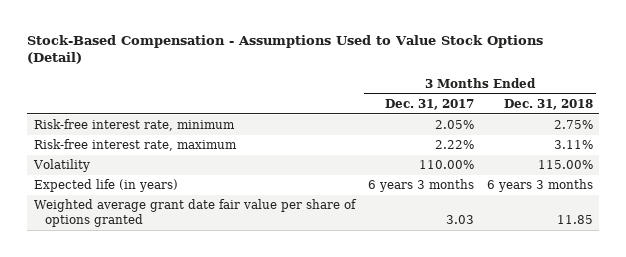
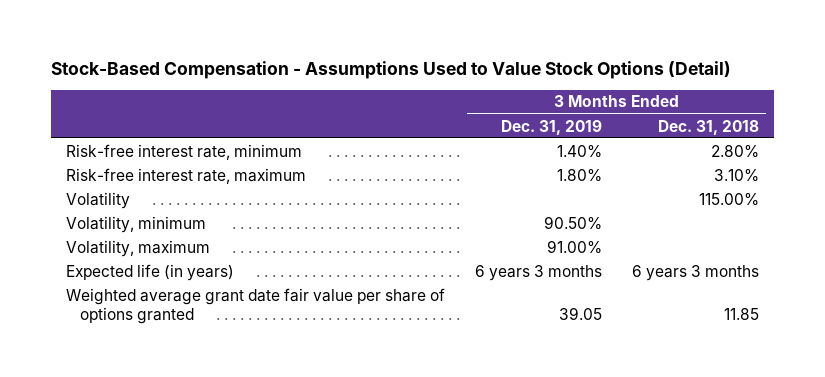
[384,98,474,110] Dec. 31, 2017 -> none
none -> [500,119,602,135] Dec. 31, 2019
[553,120,593,130] 2.75% -> [710,144,759,157] 2.80%
[553,140,593,150] 3.11% -> [713,168,759,181] 3.10%
none -> [65,215,206,233] Volatility, minimum
none -> [65,239,210,257] Volatility, maximum

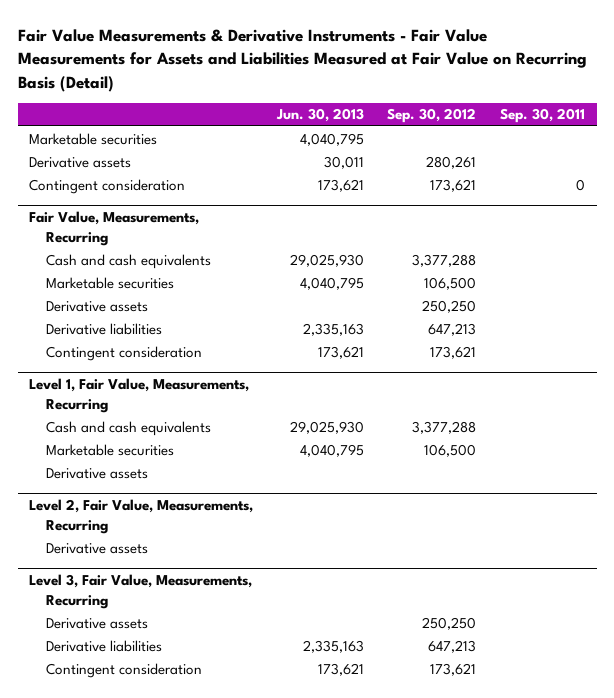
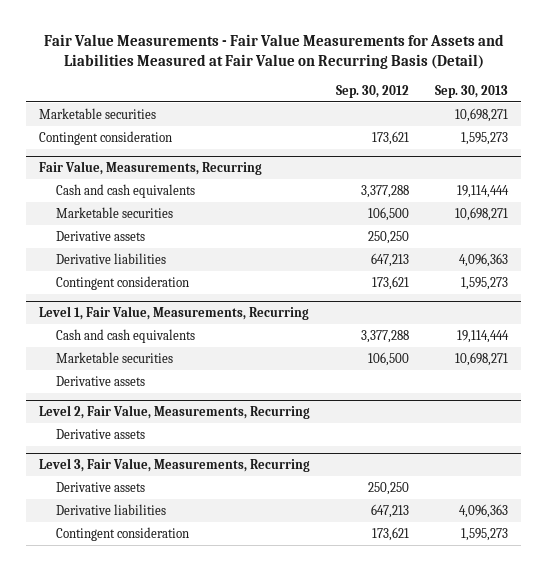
[17,29,587,92] Fair Value Measurements & Derivative Instruments - Fair Value Measurements for Assets and Liabilities Measured at Fair Value on Recurring Basis (Detail) -> [43,34,504,70] Fair Value Measurements - Fair Value Measurements for Assets and Liabilities Measured at Fair Value on Recurring Basis (Detail)
[275,108,364,123] Jun. 30, 2013 -> none
[499,108,585,124] Sep. 30, 2011 -> none
none -> [435,84,509,98] Sep. 30, 2013
[29,156,132,168] Derivative assets -> none

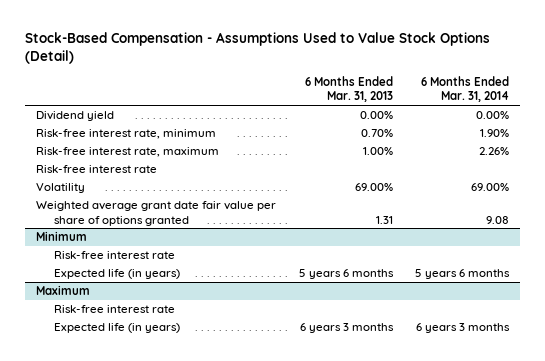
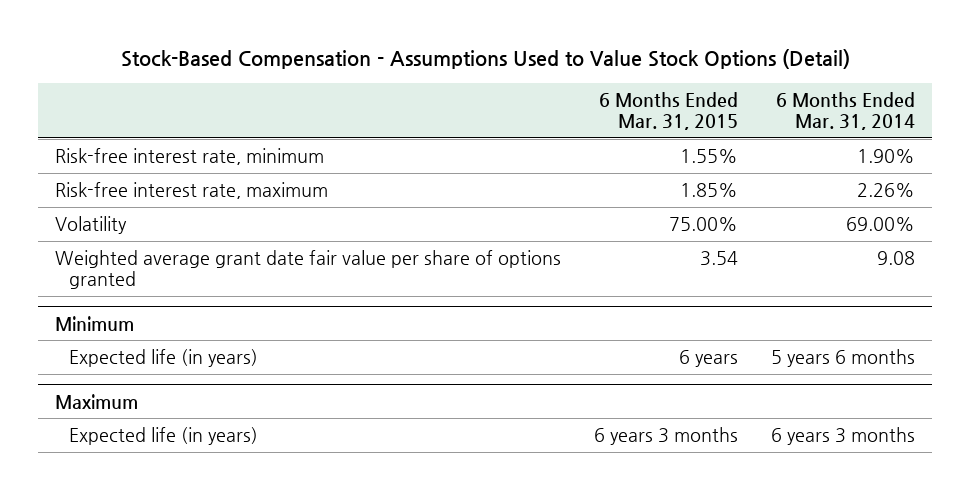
[304,75,393,103] 6 Months Ended Mar. 31, 2013 -> none
none -> [598,91,738,130] 6 Months Ended Mar. 31, 2015
[36,110,115,121] Dividend yield -> none
[36,164,158,173] Risk-free interest rate -> none
[53,250,175,259] Risk-free interest rate -> none
[53,304,175,313] Risk-free interest rate -> none

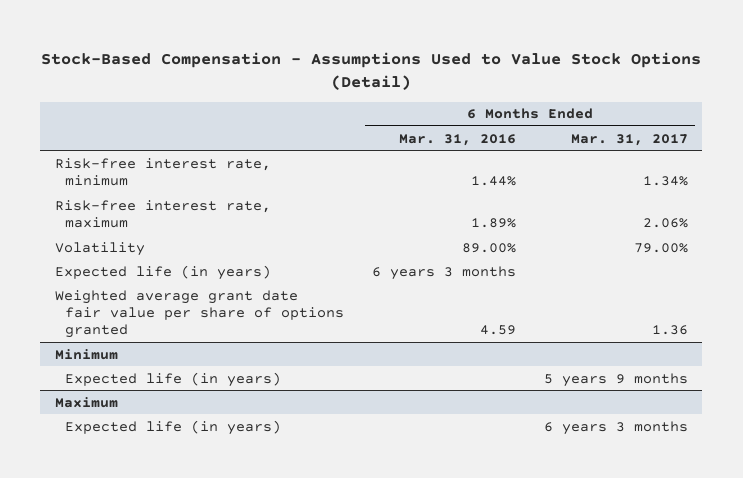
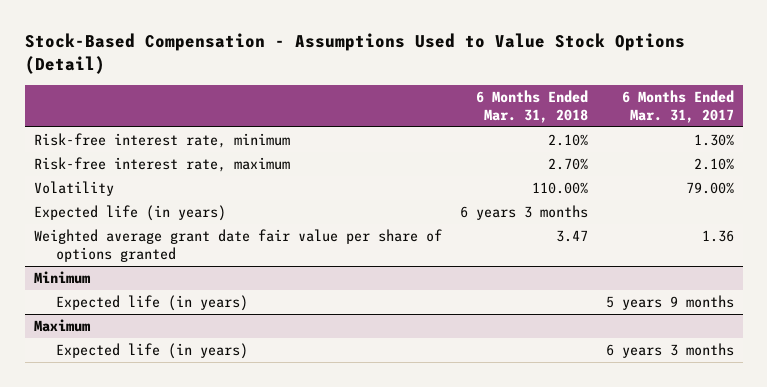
[399,133,517,146] Mar. 31, 2016 -> none
none -> [475,89,588,124] 6 Months Ended Mar. 31, 2018
[643,175,689,186] 1.34% -> [693,133,734,146] 1.30%
[643,217,689,228] 2.06% -> [693,157,734,170] 2.10%

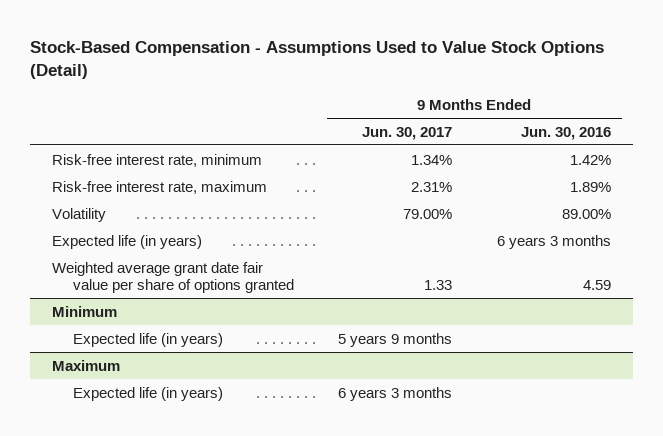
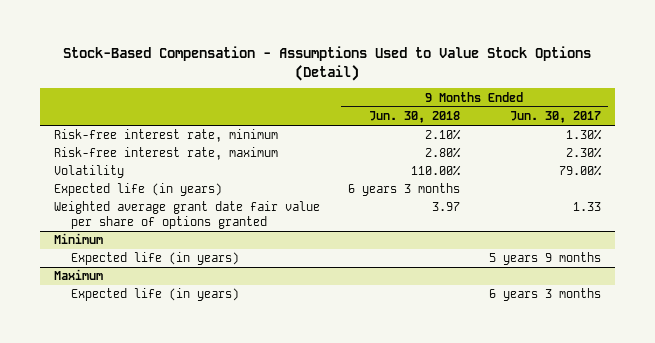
[520,126,611,140] Jun. 30, 2016 -> none
none -> [369,111,461,124] Jun. 30, 2018
[411,154,453,165] 1.34% -> [565,129,602,141] 1.30%
[411,181,453,192] 2.31% -> [565,147,602,159] 2.30%

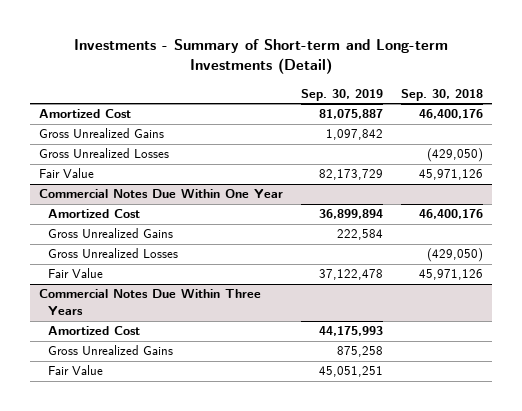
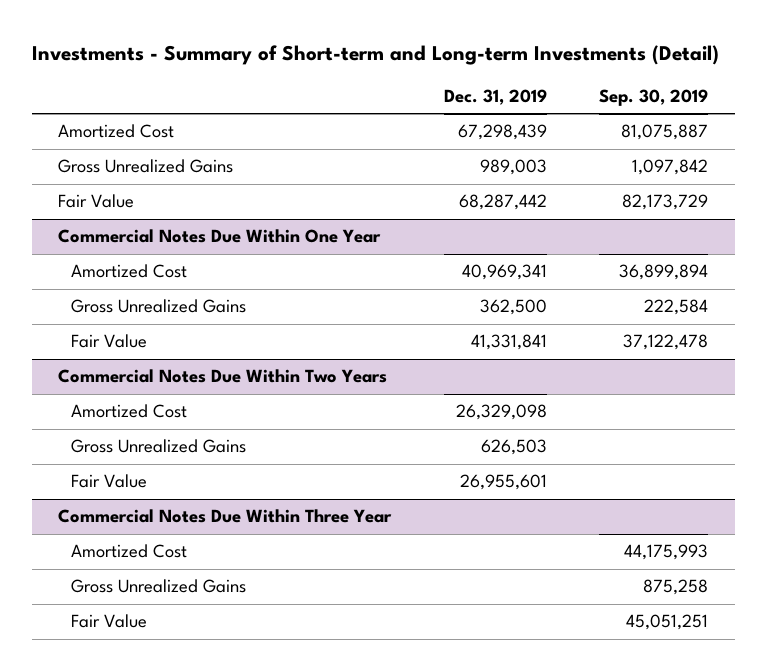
[400,88,483,101] Sep. 30, 2018 -> none
none -> [443,88,547,105] Dec. 31, 2019
[39,148,170,159] Gross Unrealized Losses -> none
[48,248,179,259] Gross Unrealized Losses -> none
none -> [58,369,388,384] Commercial Notes Due Within Two Years
none -> [70,404,187,419] Amortized Cost
none -> [70,439,246,454] Gross Unrealized Gains
none -> [70,474,147,489] Fair Value
[39,289,262,316] Commercial Notes Due Within Three Years -> [58,509,393,524] Commercial Notes Due Within Three Year

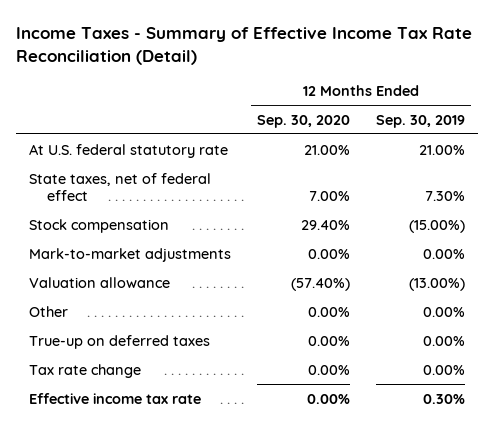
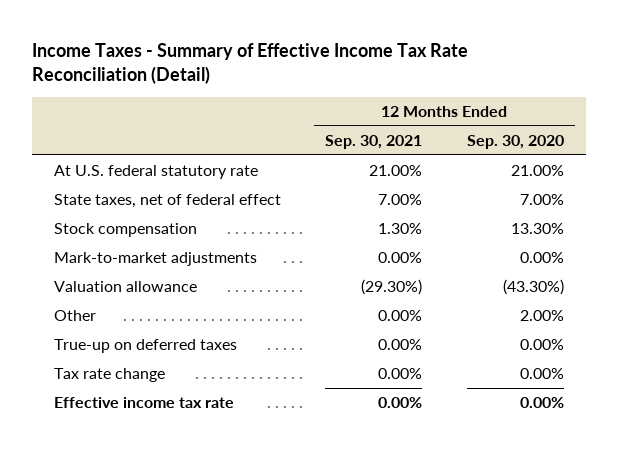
[375,114,465,128] Sep. 30, 2019 -> none
none -> [325,134,423,149] Sep. 30, 2021
[301,219,351,230] 29.40% -> [510,223,564,235] 13.30%
[291,277,351,291] (57.40%) -> [502,279,564,296] (43.30%)
[308,306,351,317] 0.00% -> [519,310,564,322] 2.00%

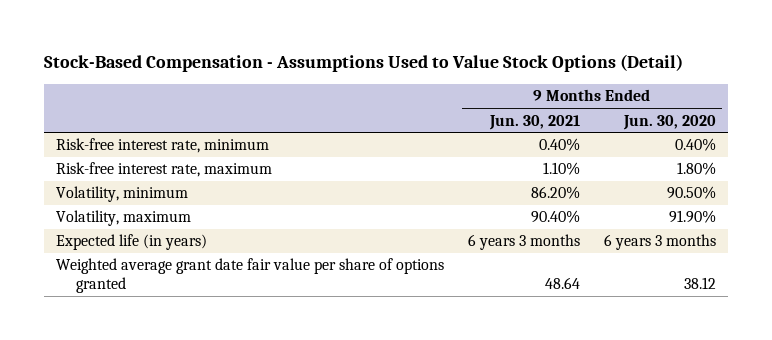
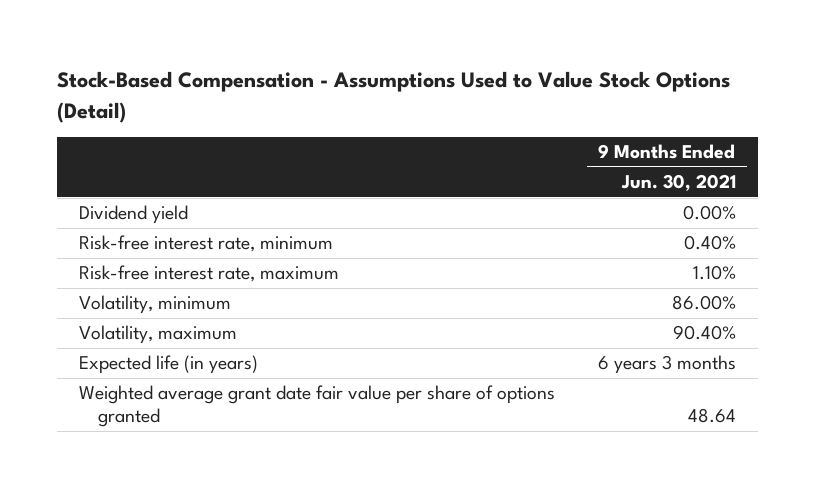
[622,114,716,130] Jun. 30, 2020 -> none
none -> [79,205,189,225] Dividend yield
[530,186,580,200] 86.20% -> [672,295,737,311] 86.00%

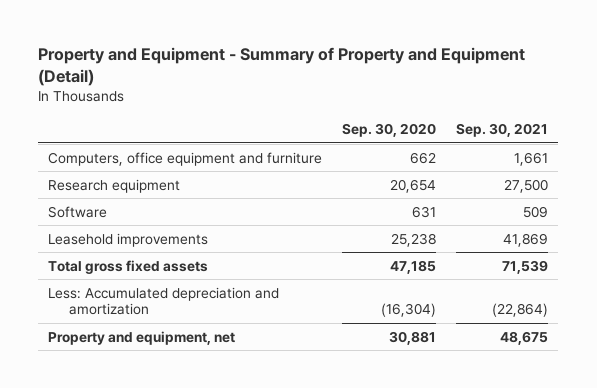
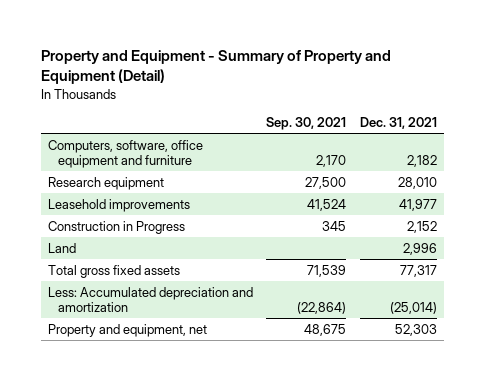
[342,123,437,138] Sep. 30, 2020 -> none
none -> [359,117,437,130] Dec. 31, 2021
[48,151,323,166] Computers, office equipment and furniture -> [47,139,203,168] Computers, software, office equipment and furniture
[514,151,549,166] 1,661 -> [316,154,347,167] 2,170
[48,205,108,218] Software -> none
[503,232,549,247] 41,869 -> [307,198,347,211] 41,524
none -> [47,220,185,234] Construction in Progress
none -> [47,242,76,253] Land

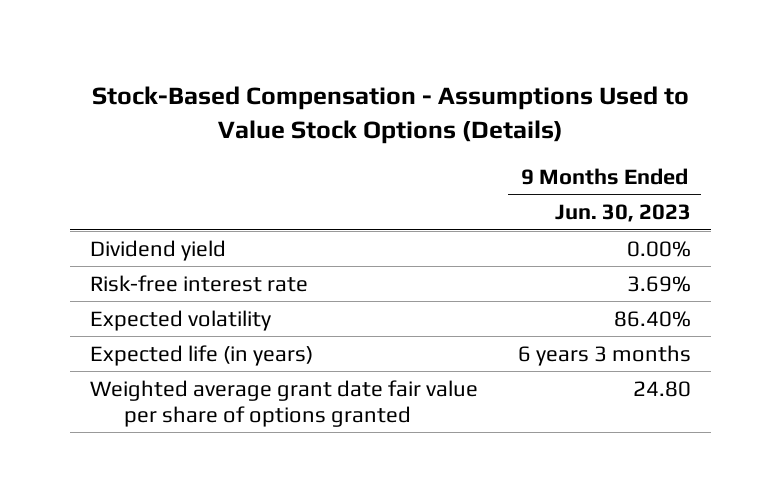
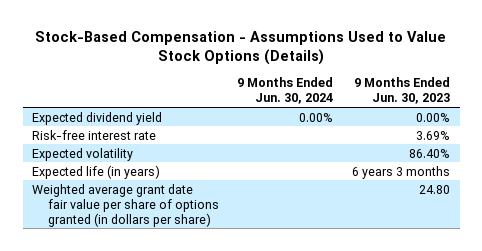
none -> [237,77,334,105] 9 Months Ended Jun. 30, 2024
[89,239,226,261] Dividend yield -> [31,111,162,125] Expected dividend yield
[89,379,478,428] Weighted average grant date fair value per share of options granted -> [31,183,219,227] Weighted average grant date fair value per share of options granted (in dollars per share)

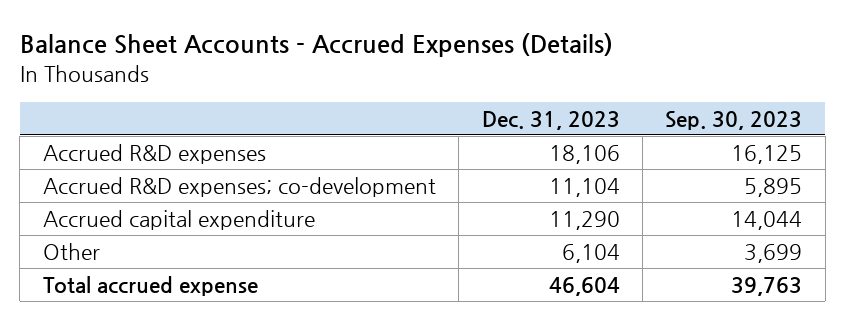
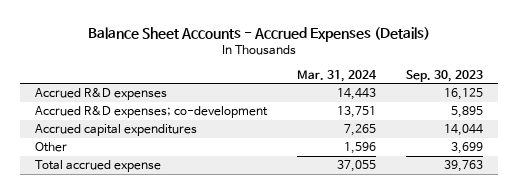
[481,110,620,130] Dec. 31, 2023 -> none
none -> [296,69,377,82] Mar. 31, 2024
[42,209,315,230] Accrued capital expenditure -> [34,124,197,137] Accrued capital expenditures

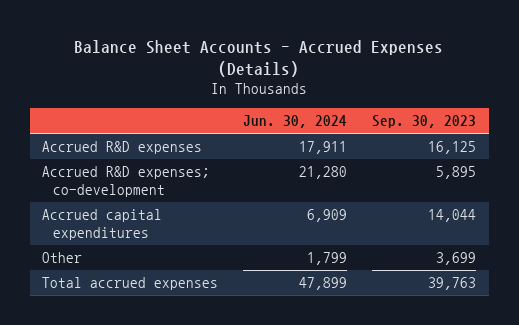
[296,69,377,82] Mar. 31, 2024 -> none
none -> [243,115,348,129] Jun. 30, 2024
[34,160,161,173] Total accrued expense -> [42,277,219,291] Total accrued expenses

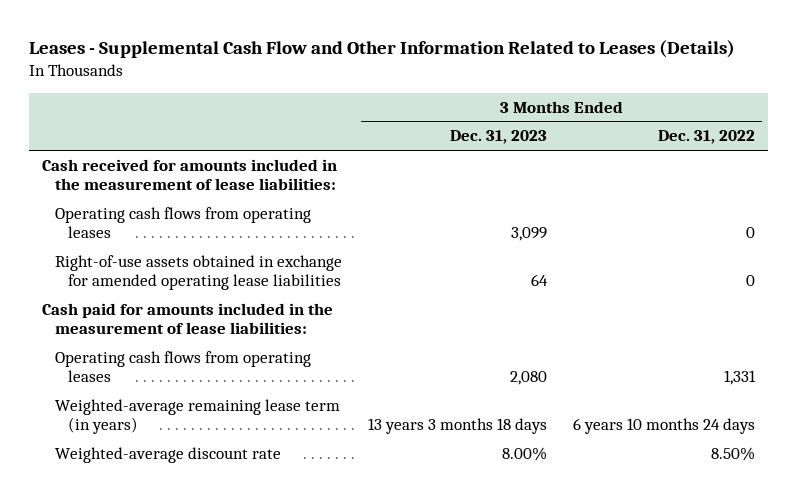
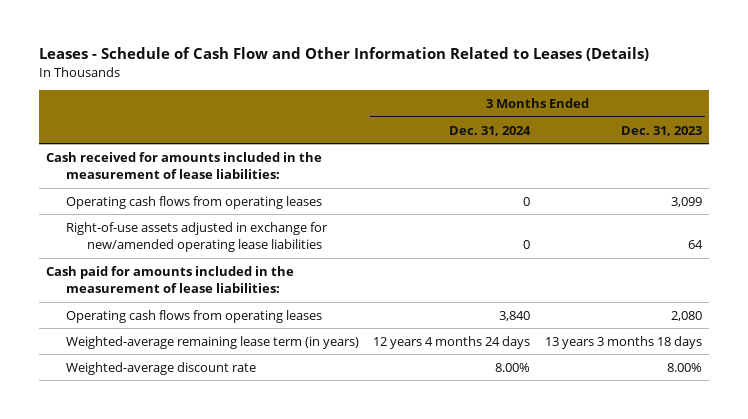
[28,40,735,59] Leases - Supplemental Cash Flow and Other Information Related to Leases (Details) -> [38,47,649,62] Leases - Schedule of Cash Flow and Other Information Related to Leases (Details)
[658,130,756,145] Dec. 31, 2022 -> none
none -> [449,125,532,136] Dec. 31, 2024
[54,254,342,291] Right-of-use assets obtained in exchange for amended operating lease liabilities -> [66,221,329,253] Right-of-use assets adjusted in exchange for new/amended operating lease liabilities

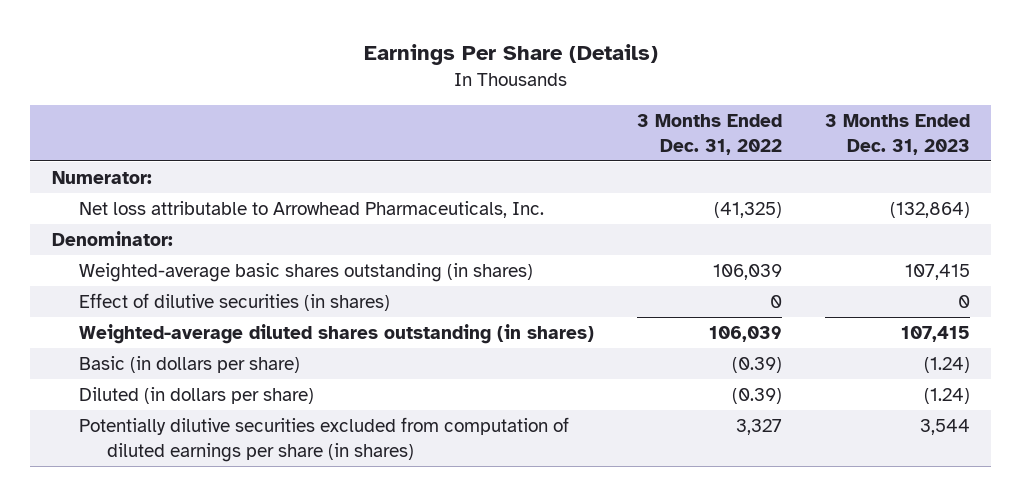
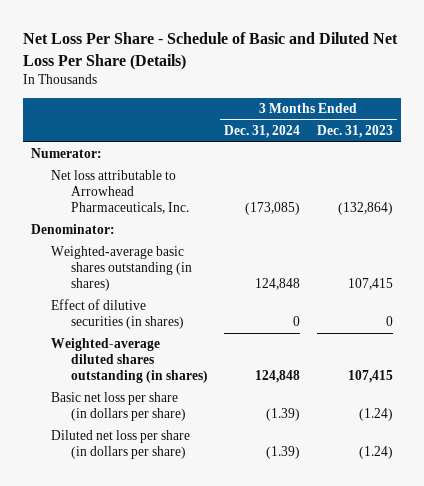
[363,44,658,66] Earnings Per Share (Details) -> [22,32,398,70] Net Loss Per Share - Schedule of Basic and Diluted Net Loss Per Share (Details)
[637,114,783,155] 3 Months Ended Dec. 31, 2022 -> none
none -> [224,125,301,139] Dec. 31, 2024
[79,416,570,462] Potentially dilutive securities excluded from computation of diluted earnings per share (in shares) -> none
[79,355,301,373] Basic (in dollars per share) -> [50,392,186,422] Basic net loss per share (in dollars per share)
[79,386,315,404] Diluted (in dollars per share) -> [50,430,190,460] Diluted net loss per share (in dollars per share)

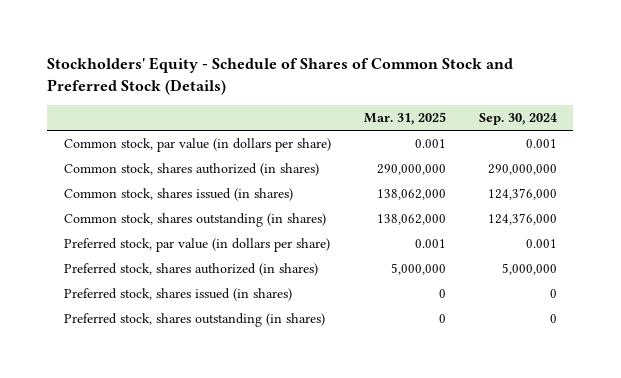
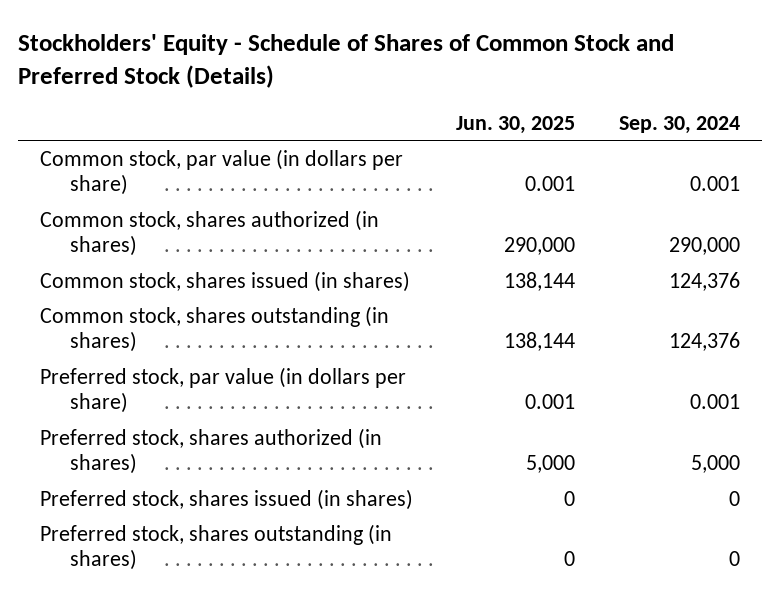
[363,112,446,126] Mar. 31, 2025 -> none
none -> [456,115,576,134] Jun. 30, 2025
[487,164,557,176] 290,000,000 -> [668,236,740,255] 290,000
[487,188,557,201] 124,376,000 -> [668,271,740,291] 124,376
[487,213,557,226] 124,376,000 -> [668,331,740,351] 124,376
[501,263,557,276] 5,000,000 -> [690,454,740,473] 5,000

